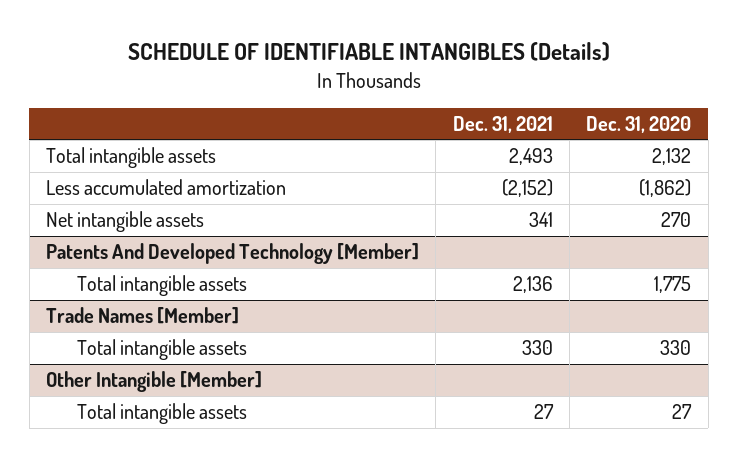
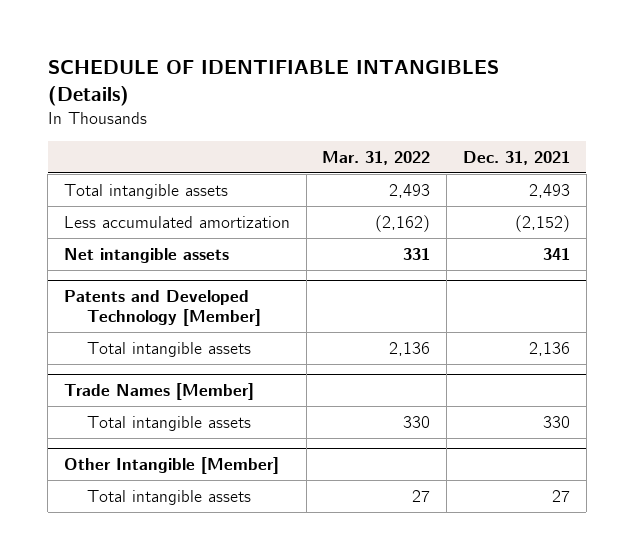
[586,115,692,133] Dec. 31, 2020 -> none
none -> [322,150,431,165] Mar. 31, 2022
[46,243,420,265] Patents And Developed Technology [Member] -> [63,289,261,327] Patents and Developed Technology [Member]

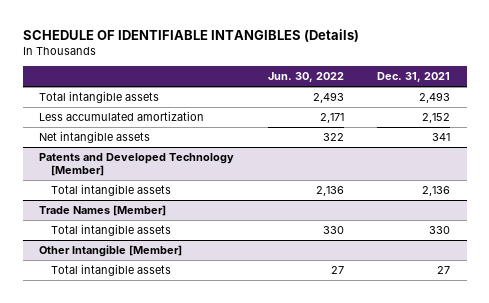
[322,150,431,165] Mar. 31, 2022 -> none
none -> [267,72,344,83] Jun. 30, 2022
[515,214,571,232] (2,152) -> [421,113,450,124] 2,152

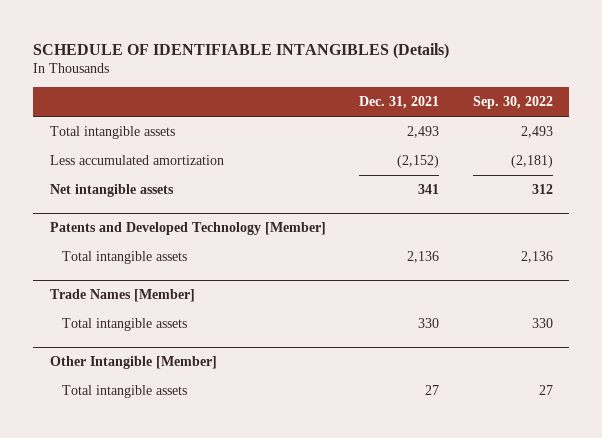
[267,72,344,83] Jun. 30, 2022 -> none
none -> [472,96,553,110] Sep. 30, 2022
[421,113,450,124] 2,152 -> [397,154,440,168] (2,152)

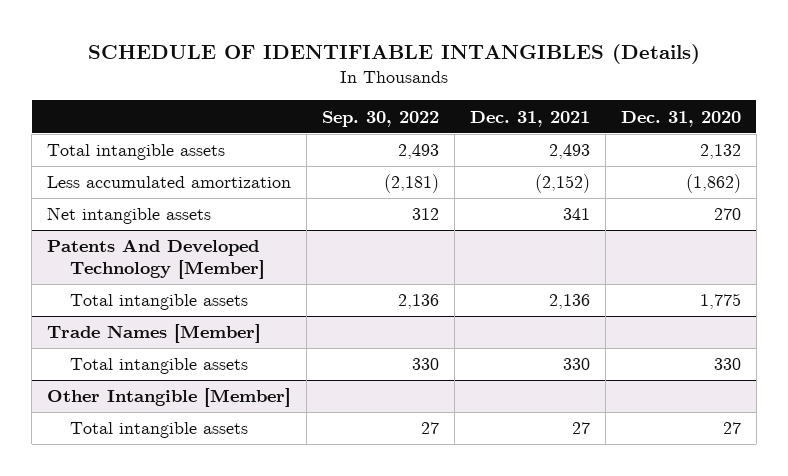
none -> [621,110,742,127] Dec. 31, 2020
[49,221,326,235] Patents and Developed Technology [Member] -> [47,239,266,280] Patents And Developed Technology [Member]

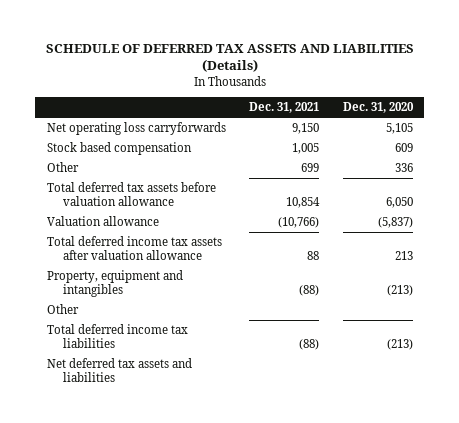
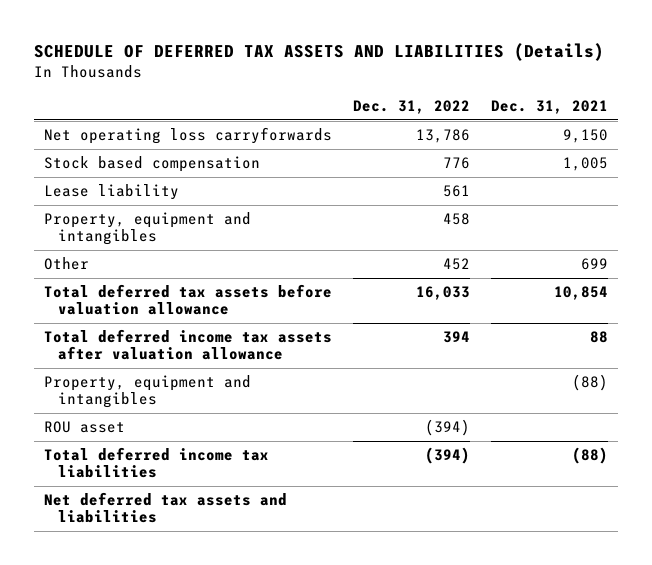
[342,102,414,114] Dec. 31, 2020 -> none
none -> [353,99,471,114] Dec. 31, 2022
none -> [44,183,180,200] Lease liability
none -> [44,211,252,246] Property, equipment and intangibles
[46,216,159,227] Valuation allowance -> none
[46,304,79,315] Other -> [44,420,126,433] ROU asset

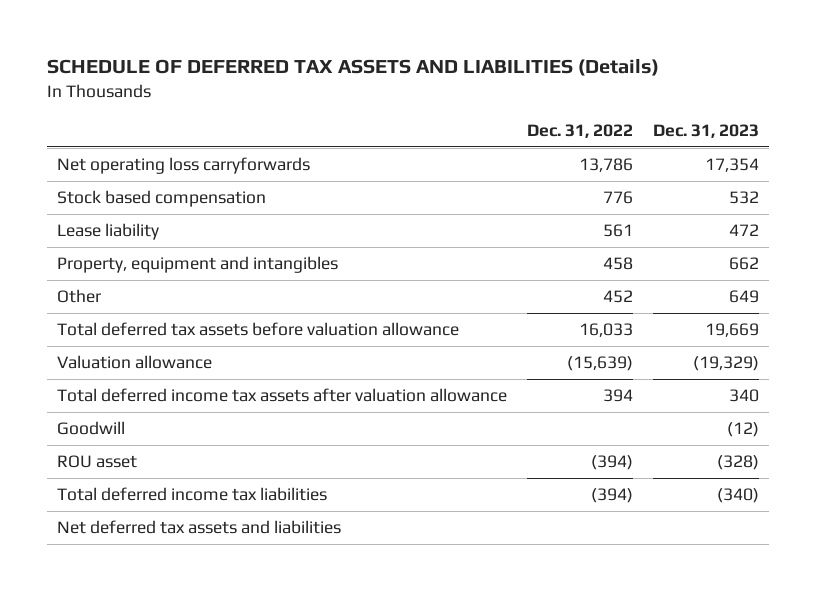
[490,99,608,114] Dec. 31, 2021 -> none
none -> [652,123,759,138] Dec. 31, 2023
none -> [56,354,212,369] Valuation allowance
[44,374,252,409] Property, equipment and intangibles -> none
none -> [56,420,125,435] Goodwill

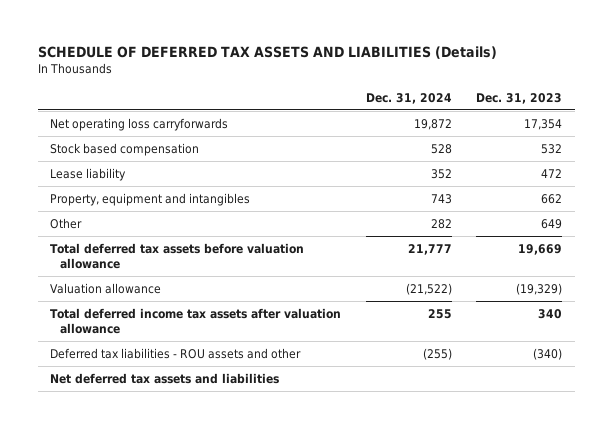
[526,123,633,138] Dec. 31, 2022 -> none
none -> [365,92,452,104] Dec. 31, 2024
[56,420,125,435] Goodwill -> none
[56,454,137,468] ROU asset -> none
[56,486,327,501] Total deferred income tax liabilities -> [50,347,302,359] Deferred tax liabilities - ROU assets and other

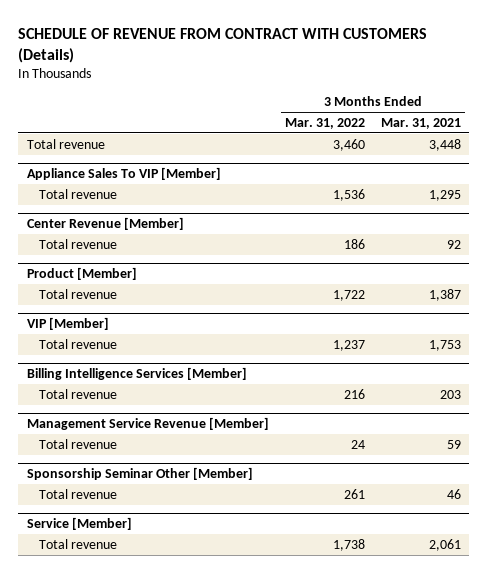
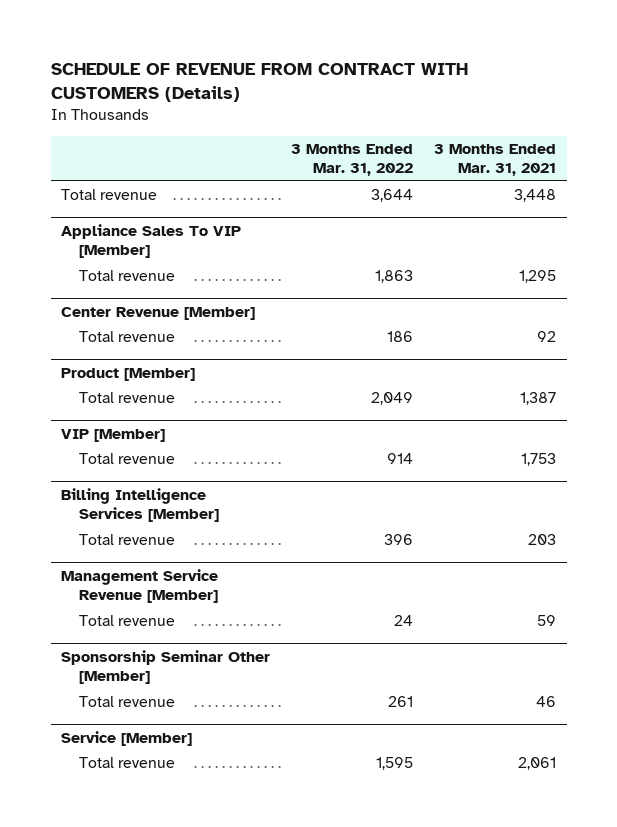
[332,138,365,151] 3,460 -> [371,189,414,203] 3,644
[332,188,365,201] 1,536 -> [375,270,414,284] 1,863
[332,289,365,301] 1,722 -> [371,392,414,406] 2,049
[332,339,365,351] 1,237 -> [387,453,414,465] 914
[343,388,365,399] 216 -> [384,534,414,546] 396
[332,538,365,551] 1,738 -> [376,757,414,771] 1,595

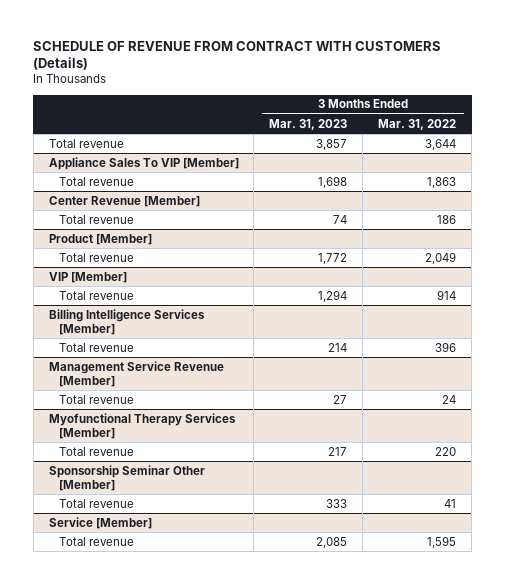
[434,143,557,177] 3 Months Ended Mar. 31, 2021 -> none
none -> [269,118,348,130] Mar. 31, 2023
none -> [48,412,236,439] Myofunctional Therapy Services [Member]
none -> [58,446,134,456] Total revenue
[388,696,414,708] 261 -> [444,498,457,508] 41

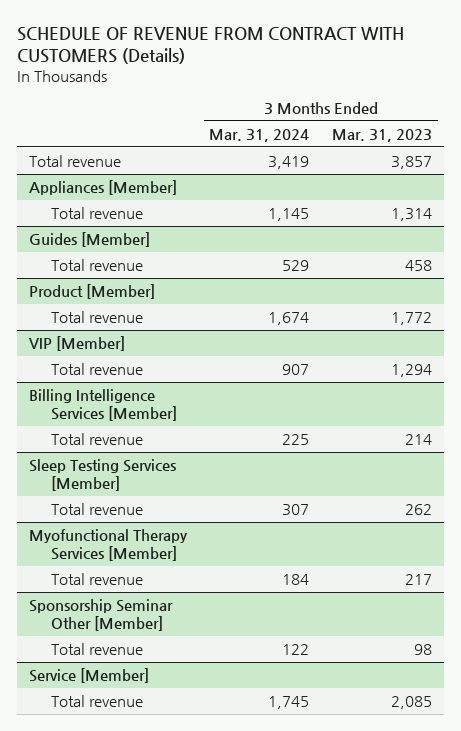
[378,118,457,130] Mar. 31, 2022 -> none
none -> [209,128,310,142] Mar. 31, 2024
[48,156,239,170] Appliance Sales To VIP [Member] -> none
[48,195,200,207] Center Revenue [Member] -> none
none -> [28,179,177,195] Appliances [Member]
[318,175,348,188] 1,698 -> [391,207,433,221] 1,314
none -> [28,231,150,247] Guides [Member]
[333,214,348,224] 74 -> [405,259,433,271] 458
[48,360,224,387] Management Service Revenue [Member] -> none
none -> [28,458,176,491] Sleep Testing Services [Member]
[333,394,348,404] 27 -> [405,503,433,515] 262
[326,498,348,508] 333 -> [414,643,433,655] 98

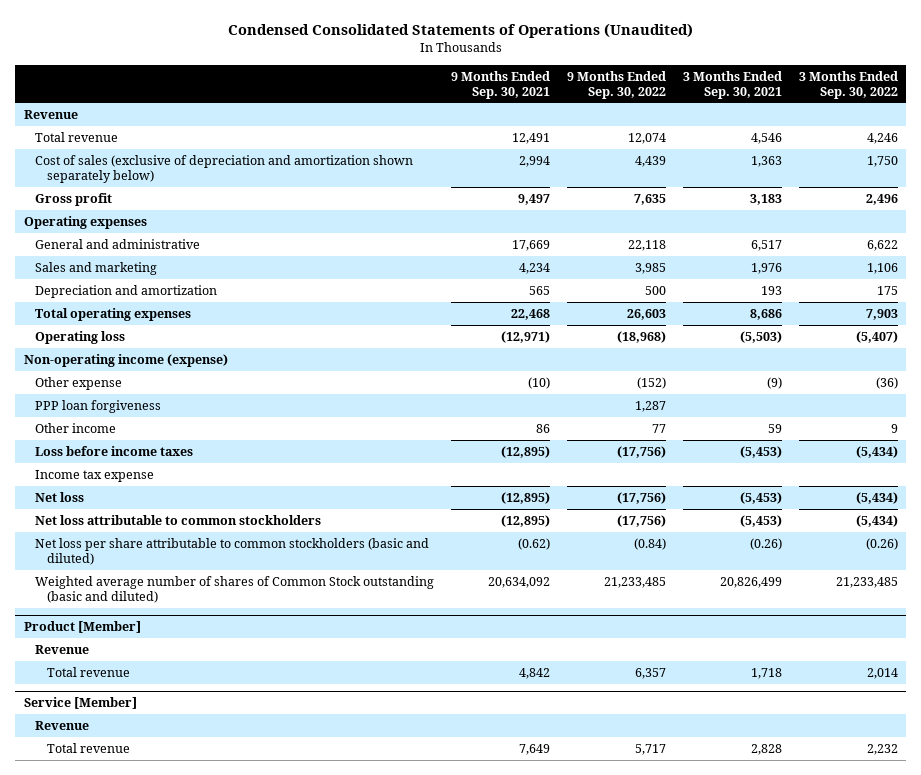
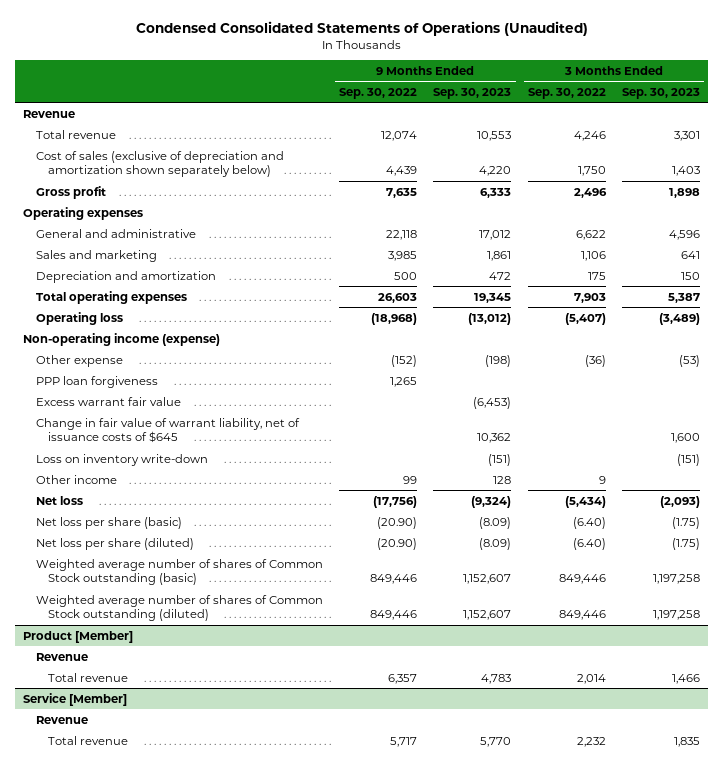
[451,70,551,99] 9 Months Ended Sep. 30, 2021 -> none
[682,70,782,99] 3 Months Ended Sep. 30, 2021 -> none
none -> [433,87,512,99] Sep. 30, 2023
none -> [622,87,701,99] Sep. 30, 2023
[35,445,194,456] Loss before income taxes -> none
[35,469,155,482] Income tax expense -> none
[634,400,666,412] 1,287 -> [390,376,418,387] 1,265
none -> [35,396,181,406] Excess warrant fair value
none -> [35,417,300,444] Change in fair value of warrant liability, net of issuance costs of $645
none -> [35,453,208,466] Loss on inventory write-down
[651,423,666,433] 77 -> [403,475,418,484] 99
[35,514,322,525] Net loss attributable to common stockholders -> none
[35,537,430,565] Net loss per share attributable to common stockholders (basic and diluted) -> [35,516,182,529] Net loss per share (basic)
[633,537,666,550] (0.84) -> [377,516,418,529] (20.90)
[865,537,898,550] (0.26) -> [572,516,606,529] (6.40)
none -> [35,537,194,550] Net loss per share (diluted)
[35,575,435,603] Weighted average number of shares of Common Stock outstanding (basic and diluted) -> [35,558,323,586] Weighted average number of shares of Common Stock outstanding (basic)
[603,576,666,588] 21,233,485 -> [370,574,418,585] 849,446
[835,576,898,588] 21,233,485 -> [558,574,606,585] 849,446
none -> [35,594,323,622] Weighted average number of shares of Common Stock outstanding (diluted)

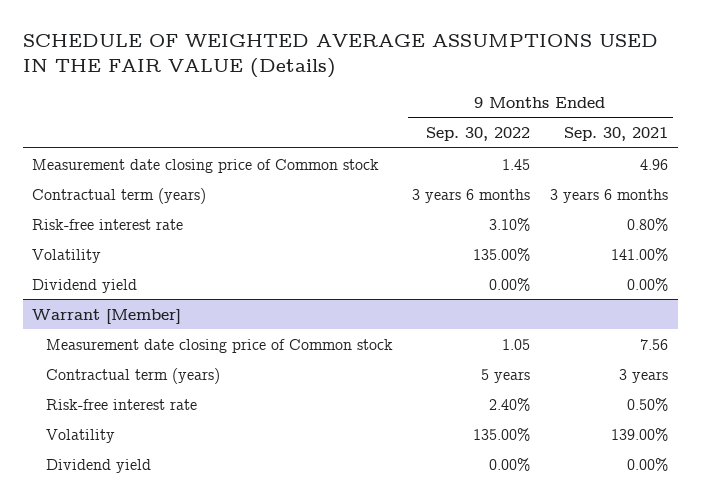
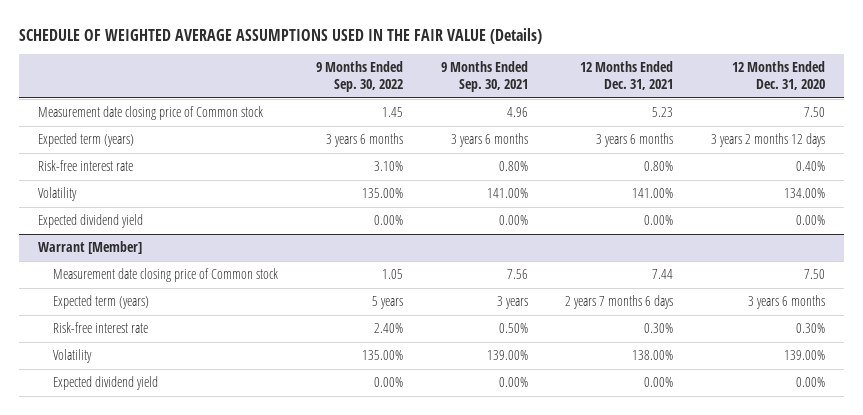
none -> [580,61,674,91] 12 Months Ended Dec. 31, 2021
none -> [731,61,825,91] 12 Months Ended Dec. 31, 2020
[32,187,207,204] Contractual term (years) -> [38,133,135,148] Expected term (years)
[32,278,138,293] Dividend yield -> [38,214,144,229] Expected dividend yield
[45,367,220,384] Contractual term (years) -> [53,295,150,310] Expected term (years)
[45,458,151,473] Dividend yield -> [53,376,159,391] Expected dividend yield

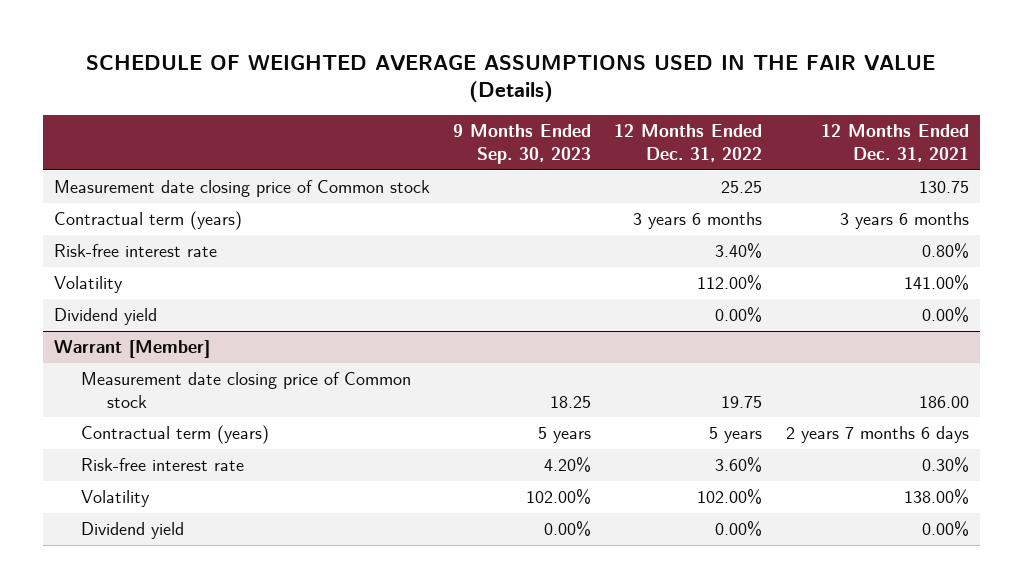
[315,61,403,93] 9 Months Ended Sep. 30, 2022 -> none
[440,61,528,93] 9 Months Ended Sep. 30, 2021 -> none
[731,61,825,91] 12 Months Ended Dec. 31, 2020 -> none
none -> [453,124,592,164] 9 Months Ended Sep. 30, 2023
none -> [614,124,763,162] 12 Months Ended Dec. 31, 2022
[652,107,674,118] 5.23 -> [918,181,969,194] 130.75
[38,133,135,148] Expected term (years) -> [54,211,243,231] Contractual term (years)
[38,214,144,229] Expected dividend yield -> [54,308,158,326] Dividend yield
[652,269,674,280] 7.44 -> [918,395,969,408] 186.00
[53,295,150,310] Expected term (years) -> [80,425,269,445] Contractual term (years)
[53,376,159,391] Expected dividend yield -> [80,522,184,540] Dividend yield

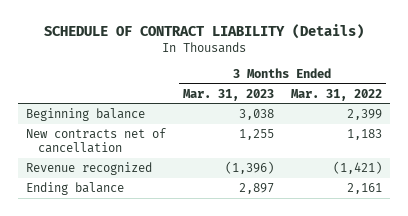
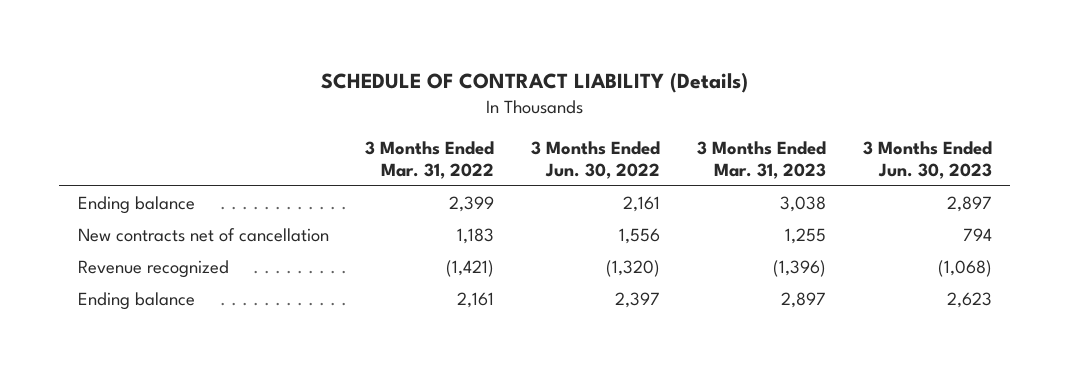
none -> [531,141,661,179] 3 Months Ended Jun. 30, 2022
none -> [862,141,992,179] 3 Months Ended Jun. 30, 2023
[26,107,146,121] Beginning balance -> [77,196,195,215] Ending balance

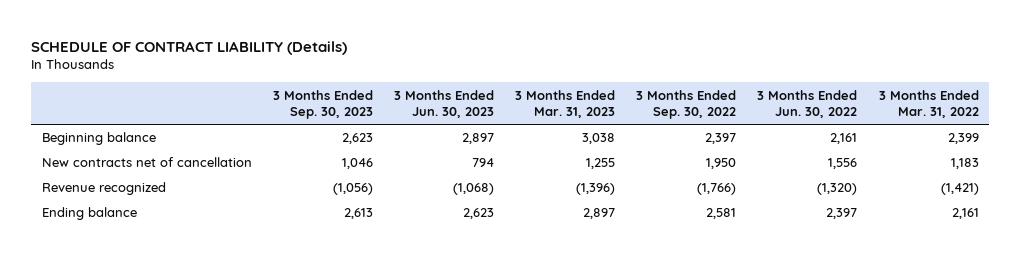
none -> [273,89,374,120] 3 Months Ended Sep. 30, 2023
none -> [636,89,737,120] 3 Months Ended Sep. 30, 2022
[77,196,195,215] Ending balance -> [41,132,156,146] Beginning balance

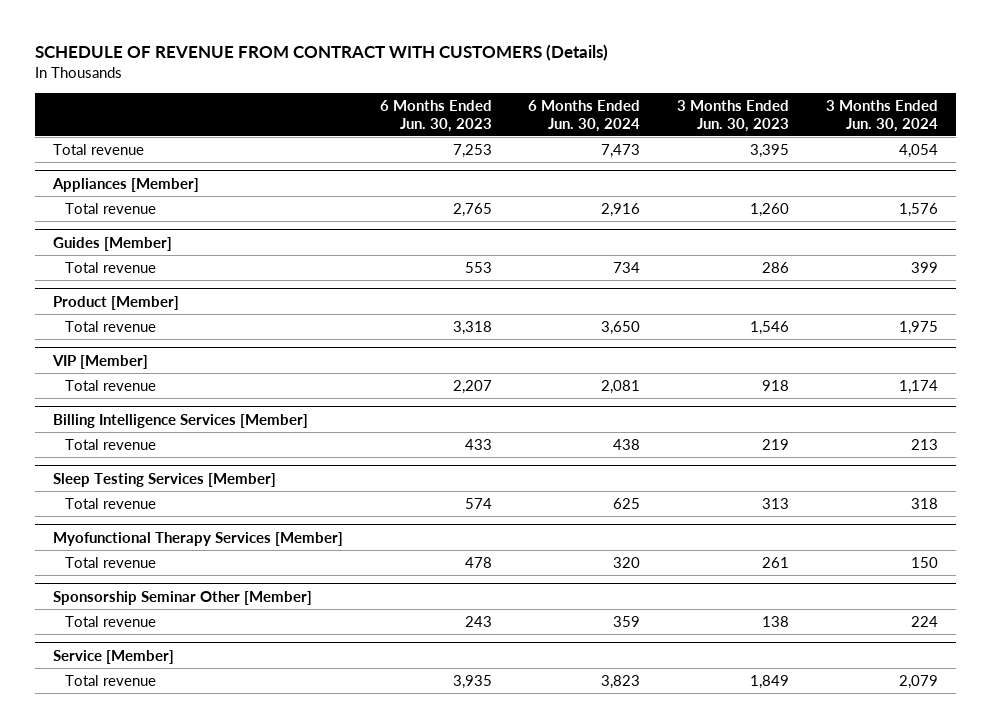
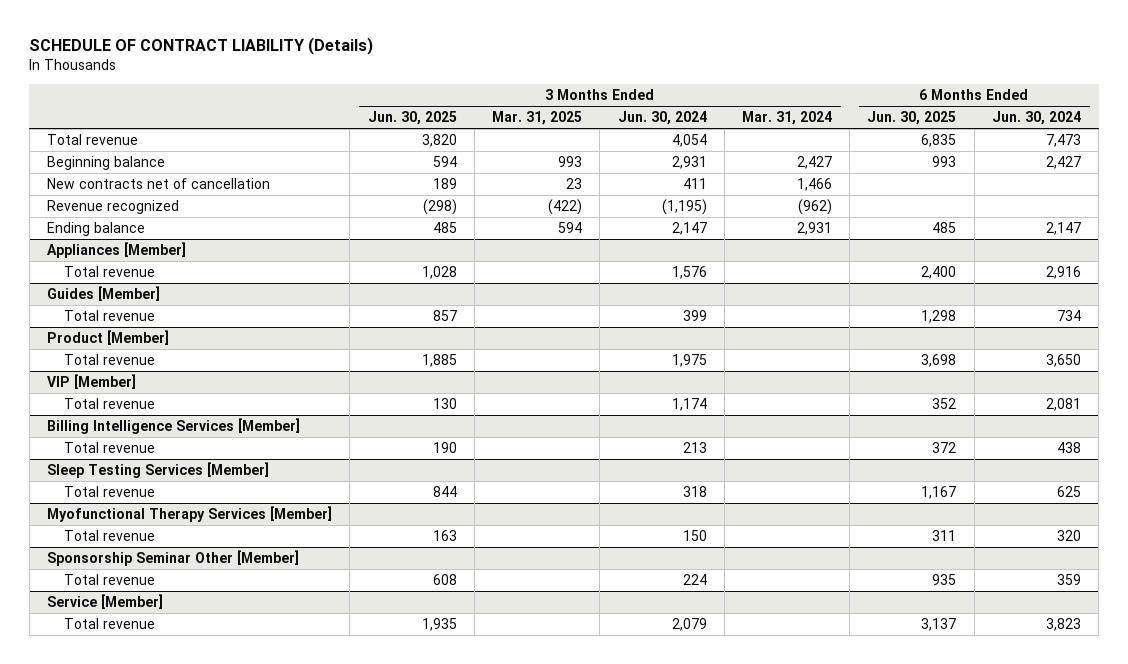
[35,44,609,62] SCHEDULE OF REVENUE FROM CONTRACT WITH CUSTOMERS (Details) -> [29,37,374,56] SCHEDULE OF CONTRACT LIABILITY (Details)
[379,100,492,132] 6 Months Ended Jun. 30, 2023 -> none
[677,100,790,132] 3 Months Ended Jun. 30, 2023 -> none
none -> [367,111,457,126] Jun. 30, 2025
none -> [492,111,583,126] Mar. 31, 2025
none -> [741,111,832,126] Mar. 31, 2024
none -> [867,111,957,126] Jun. 30, 2025
none -> [47,156,166,171] Beginning balance
none -> [47,178,271,190] New contracts net of cancellation
none -> [47,200,180,215] Revenue recognized
none -> [47,222,146,237] Ending balance

